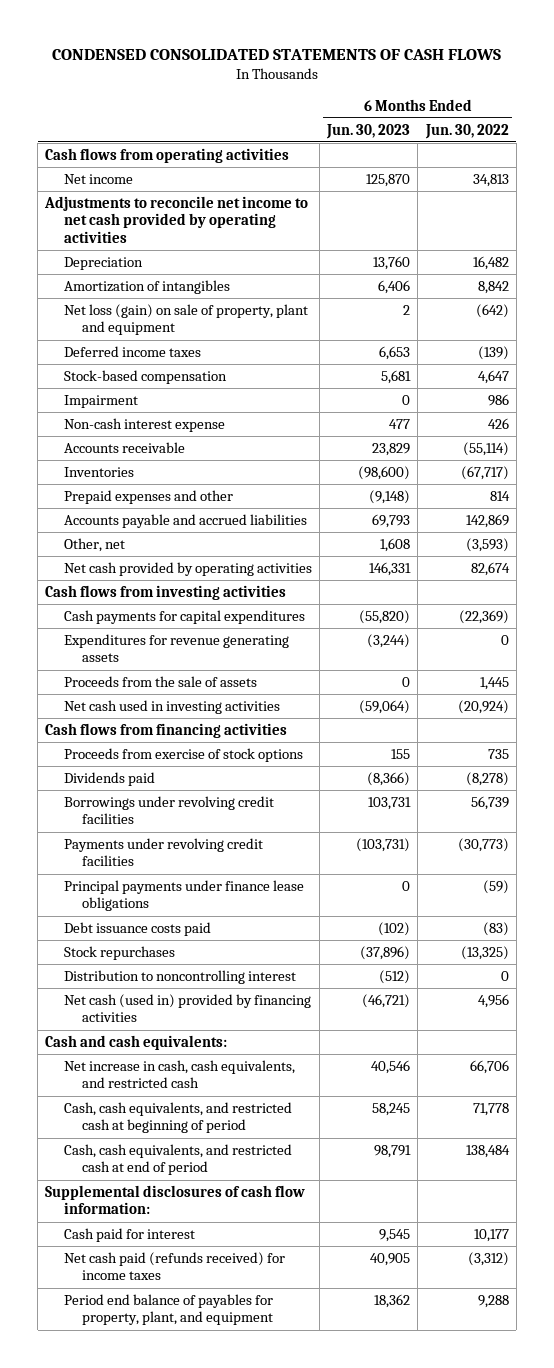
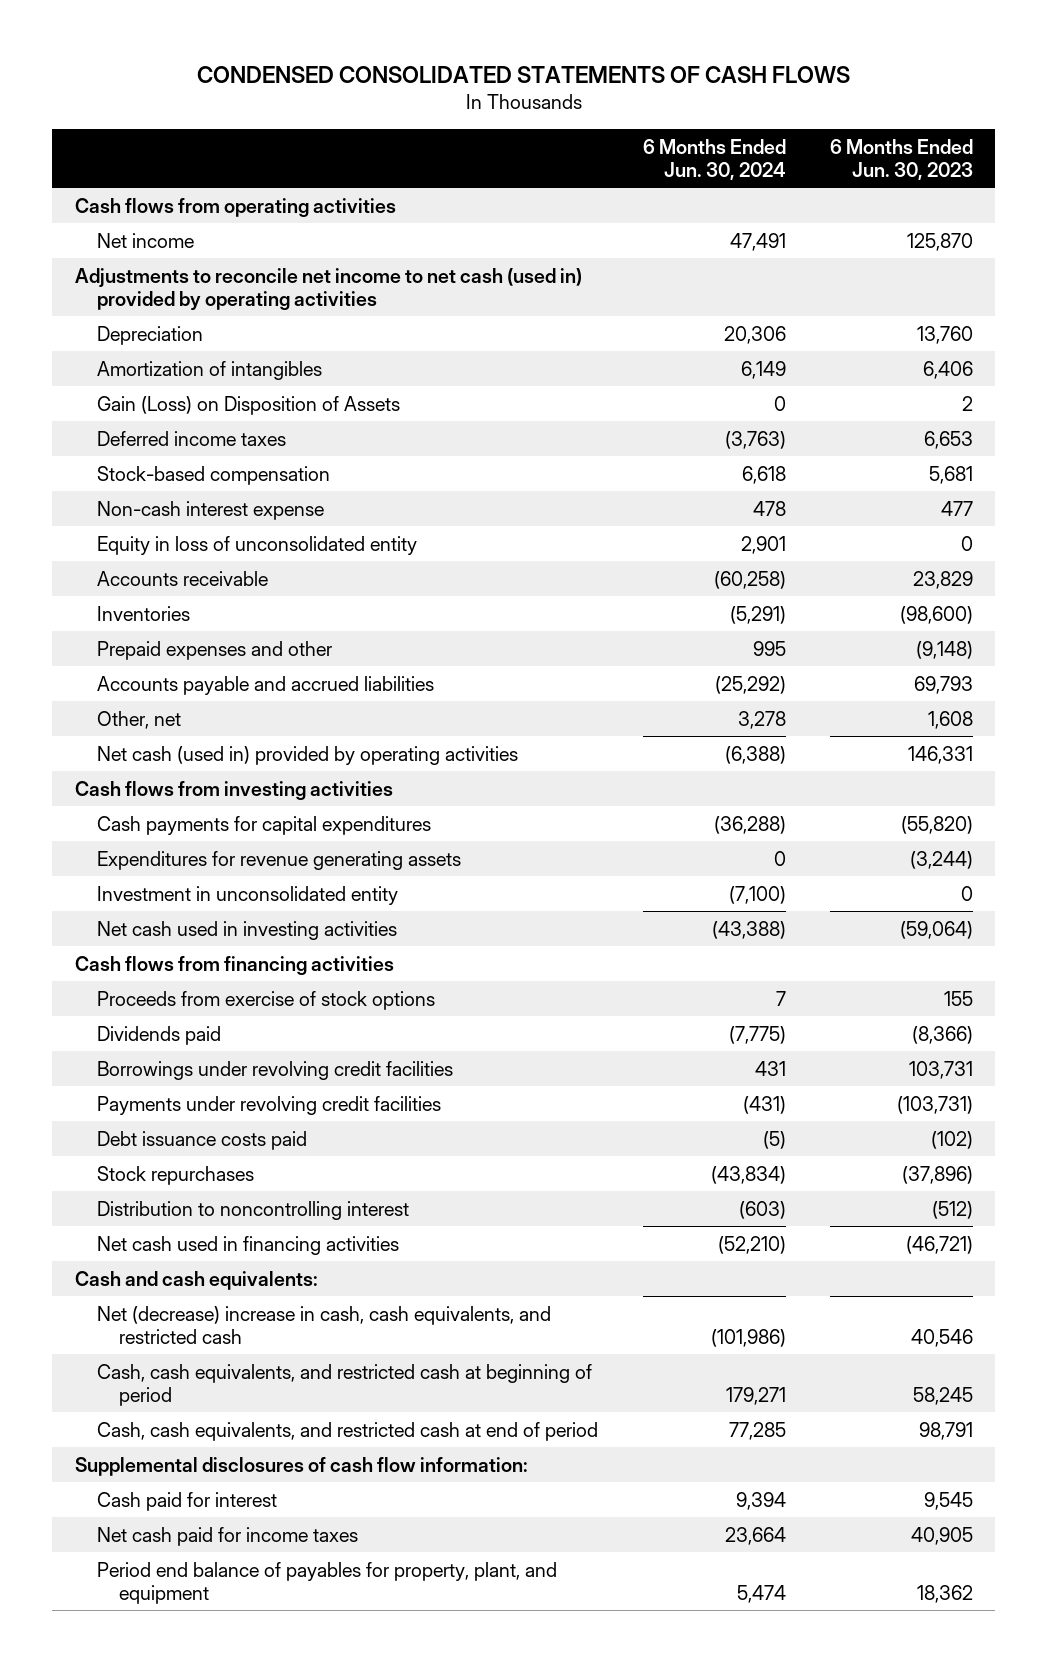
[424,123,509,139] Jun. 30, 2022 -> none
none -> [642,138,786,180] 6 Months Ended Jun. 30, 2024
[44,195,309,243] Adjustments to reconcile net income to net cash provided by operating activities -> [74,267,582,310] Adjustments to reconcile net income to net cash (used in) provided by operating activities
[63,303,308,336] Net loss (gain) on sale of property, plant and equipment -> [96,395,400,415] Gain (Loss) on Disposition of Assets
[63,394,138,408] Impairment -> none
none -> [96,535,417,555] Equity in loss of unconsolidated entity
[63,561,312,576] Net cash provided by operating activities -> [96,745,518,765] Net cash (used in) provided by operating activities
[63,675,257,687] Proceeds from the sale of assets -> none
none -> [96,885,398,905] Investment in unconsolidated entity
[63,879,304,912] Principal payments under finance lease obligations -> none
[63,993,311,1023] Net cash (used in) provided by financing activities -> [96,1235,399,1255] Net cash used in financing activities
[63,1059,295,1089] Net increase in cash, cash equivalents, and restricted cash -> [96,1305,551,1344] Net (decrease) increase in cash, cash equivalents, and restricted cash
[63,1251,285,1281] Net cash paid (refunds received) for income taxes -> [96,1526,358,1546] Net cash paid for income taxes

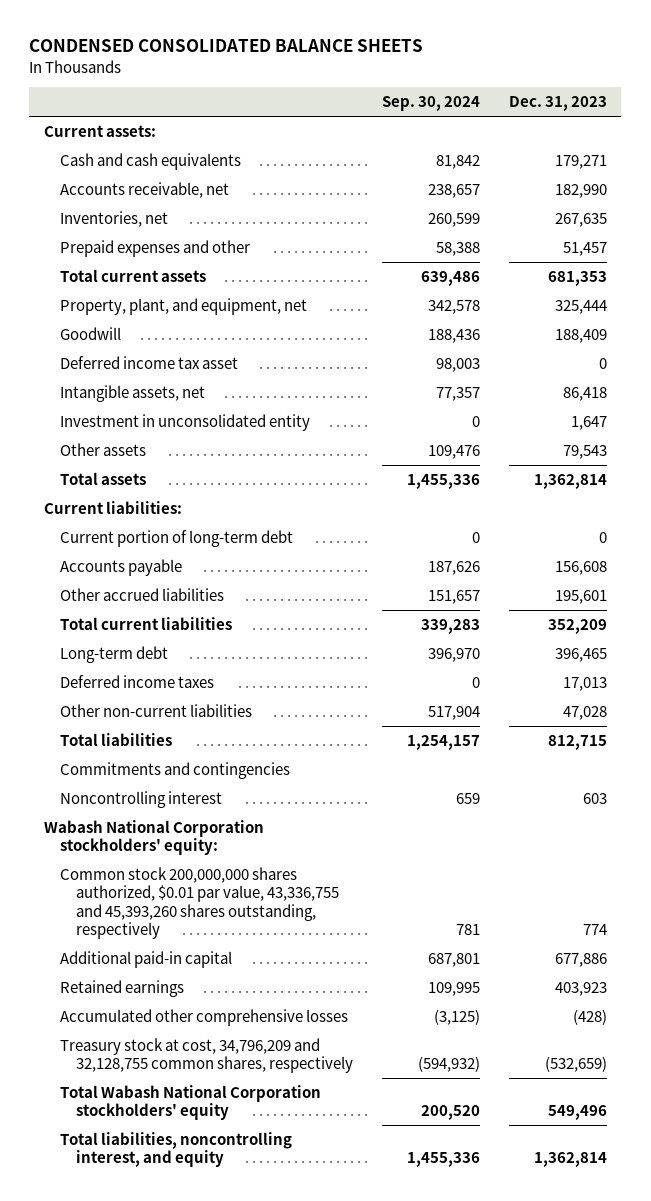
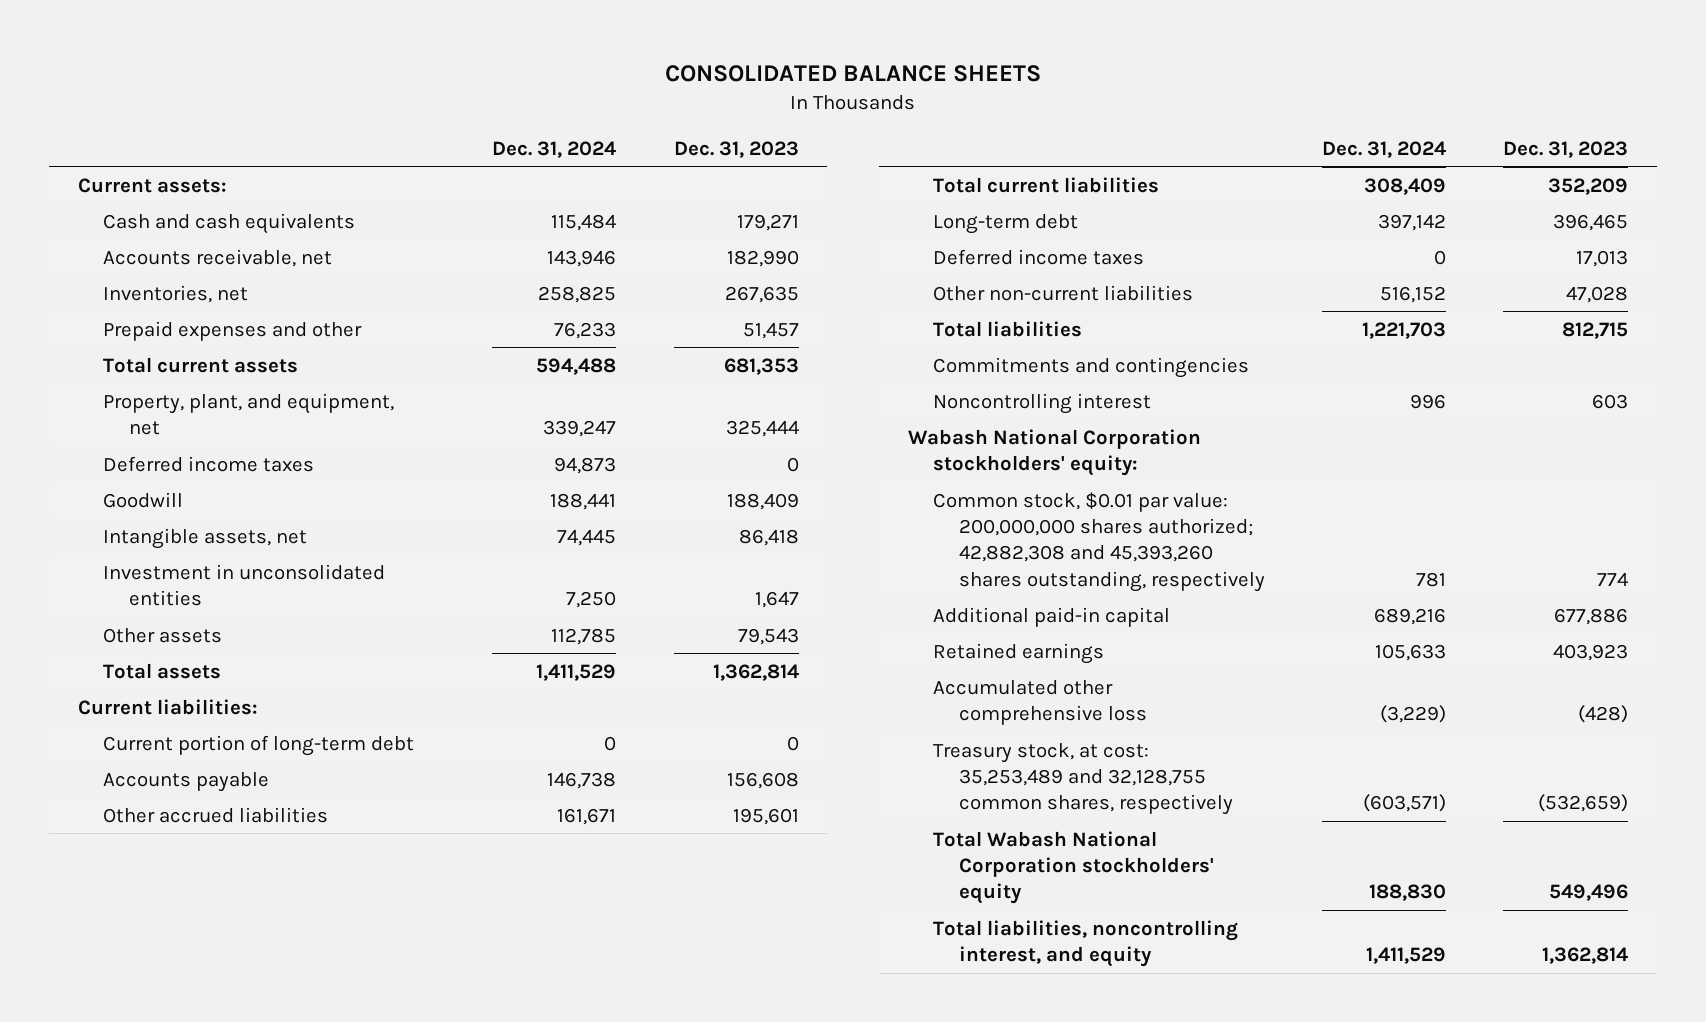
[29,39,424,53] CONDENSED CONSOLIDATED BALANCE SHEETS -> [665,65,1042,83] CONSOLIDATED BALANCE SHEETS
[382,96,481,112] Sep. 30, 2024 -> none
none -> [492,140,617,158] Dec. 31, 2024
none -> [103,455,315,472] Deferred income taxes
[60,355,239,369] Deferred income tax asset -> none
[60,413,311,431] Investment in unconsolidated entity -> [103,563,386,606] Investment in unconsolidated entities
[60,866,340,940] Common stock 200,000,000 shares authorized, $0.01 par value, 43,336,755 and 45,393,260 shares outstanding, respectively -> [933,491,1265,592] Common stock, $0.01 par value: 200,000,000 shares authorized; 42,882,308 and 45,393,260 shares outstanding, respectively
[60,1008,349,1026] Accumulated other comprehensive losses -> [933,679,1147,725] Accumulated other comprehensive loss
[60,1037,354,1074] Treasury stock at cost, 34,796,209 and 32,128,755 common shares, respectively -> [933,742,1233,816] Treasury stock, at cost: 35,253,489 and 32,128,755 common shares, respectively

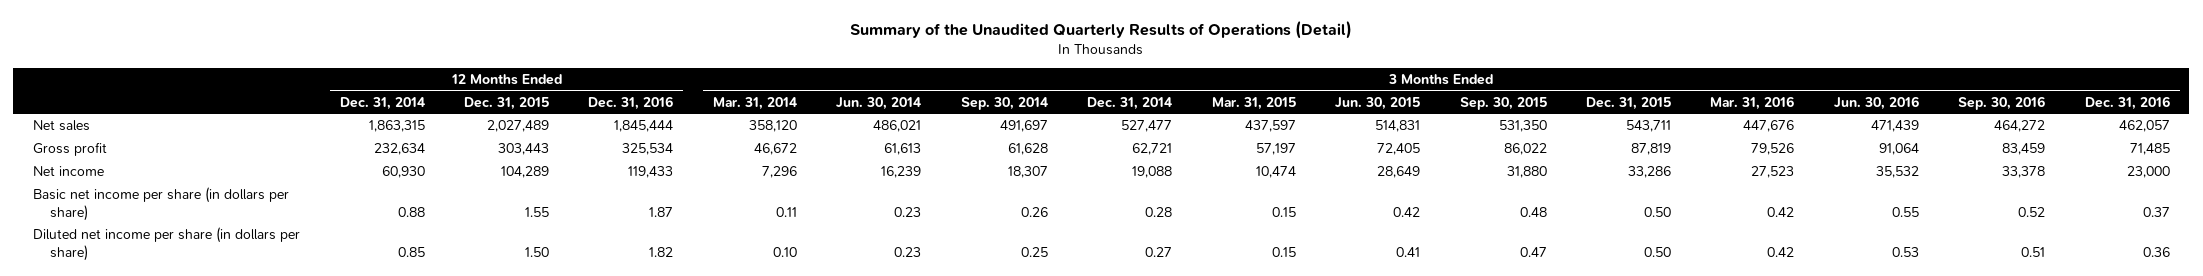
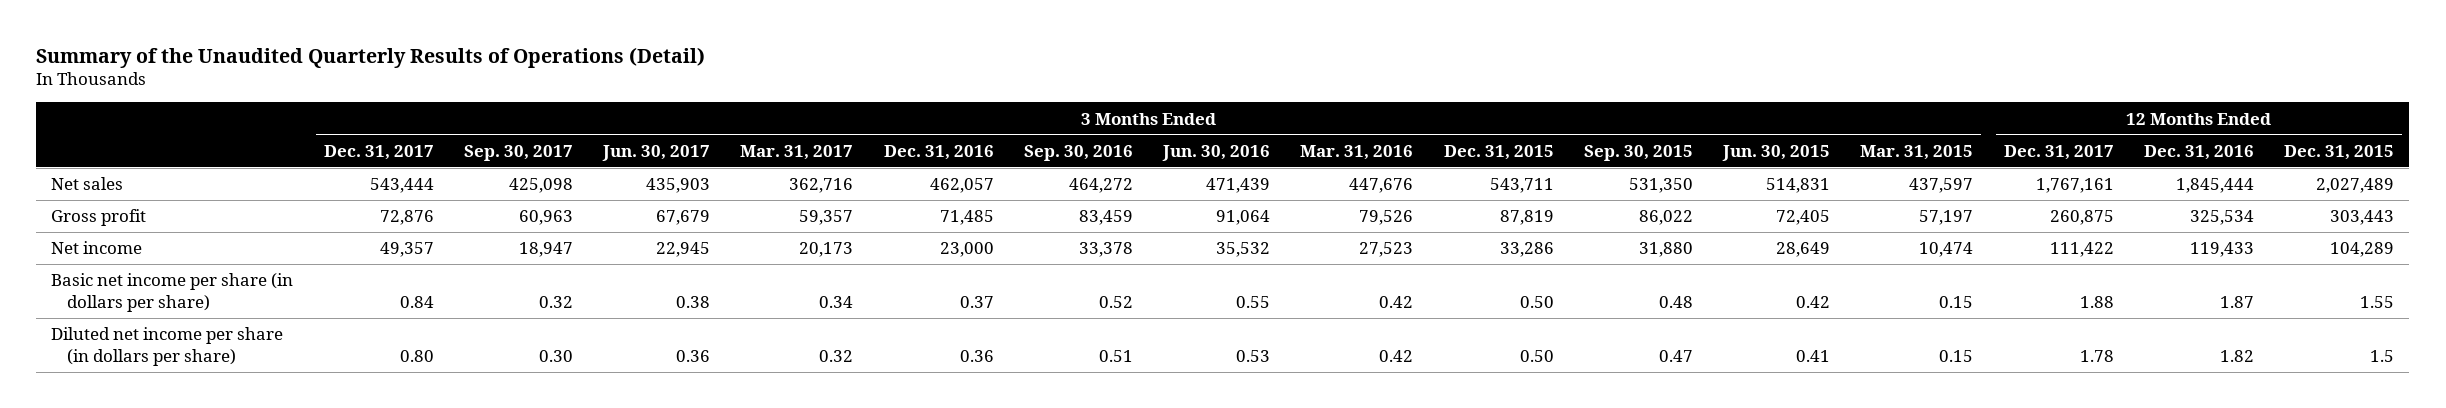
[339,96,425,110] Dec. 31, 2014 -> none
[712,96,797,110] Mar. 31, 2014 -> none
[836,96,922,110] Jun. 30, 2014 -> none
[960,96,1048,110] Sep. 30, 2014 -> none
[1087,96,1173,110] Dec. 31, 2014 -> none
none -> [323,144,434,160] Dec. 31, 2017
none -> [463,144,573,161] Sep. 30, 2017
none -> [602,144,711,161] Jun. 30, 2017
none -> [740,144,854,160] Mar. 31, 2017
none -> [2003,144,2114,160] Dec. 31, 2017
[525,246,550,257] 1.50 -> [2370,350,2395,363] 1.5

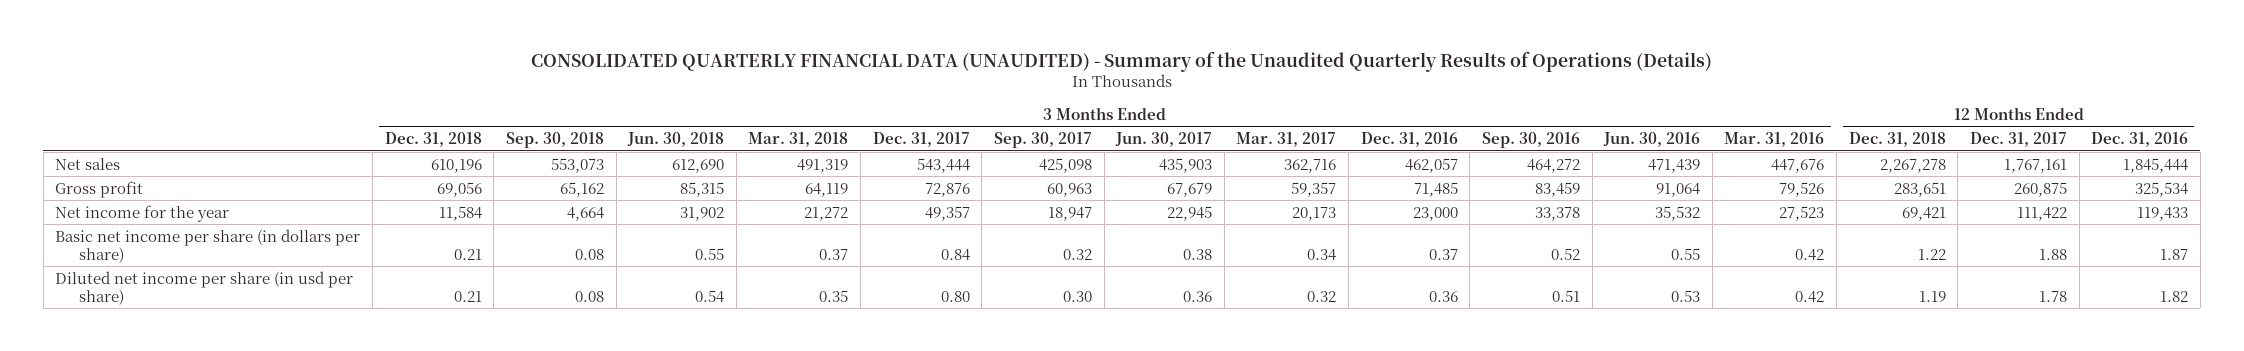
[36,46,706,68] Summary of the Unaudited Quarterly Results of Operations (Detail) -> [530,50,1712,72] CONSOLIDATED QUARTERLY FINANCIAL DATA (UNAUDITED) - Summary of the Unaudited Quarterly Results of Operations (Details)
[1443,144,1554,160] Dec. 31, 2015 -> none
[1583,144,1693,161] Sep. 30, 2015 -> none
[1722,144,1831,161] Jun. 30, 2015 -> none
[1860,144,1974,160] Mar. 31, 2015 -> none
[2284,144,2395,160] Dec. 31, 2015 -> none
none -> [384,132,482,148] Dec. 31, 2018
none -> [505,132,604,149] Sep. 30, 2018
none -> [627,132,725,148] Jun. 30, 2018
none -> [748,132,849,148] Mar. 31, 2018
none -> [1848,132,1946,148] Dec. 31, 2018
[51,241,143,255] Net income -> [55,204,230,222] Net income for the year
[51,327,284,367] Diluted net income per share (in dollars per share) -> [55,270,354,305] Diluted net income per share (in usd per share)

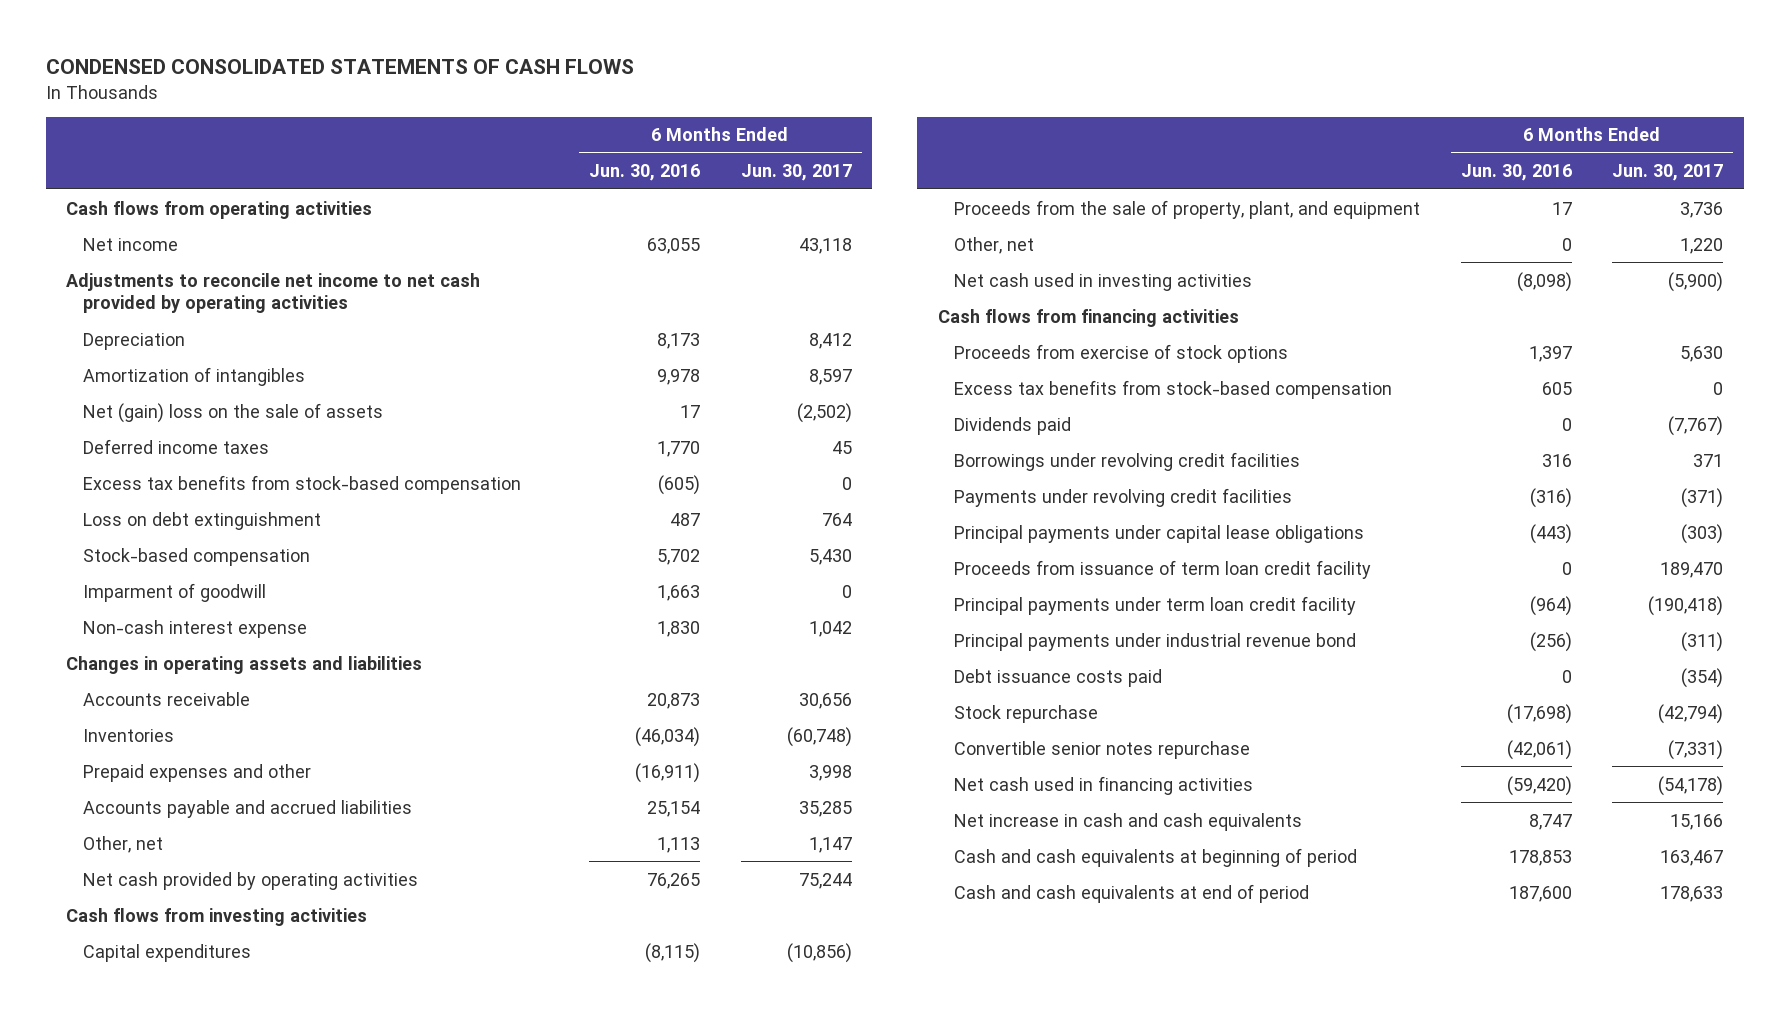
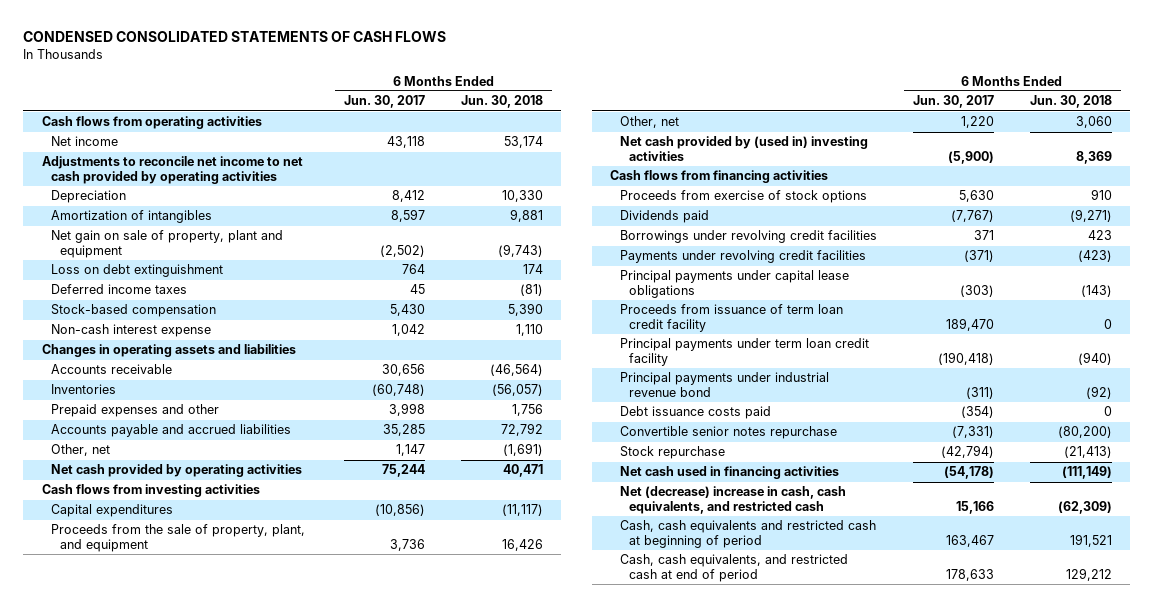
[589,164,701,182] Jun. 30, 2016 -> none
none -> [461,95,544,109] Jun. 30, 2018
[82,474,521,494] Excess tax benefits from stock-based compensation -> none
[82,402,383,423] Net (gain) loss on the sale of assets -> [50,230,283,258] Net gain on sale of property, plant and equipment
[82,438,269,454] Deferred income taxes -> [50,284,187,295] Deferred income taxes
[82,582,266,602] Imparment of goodwill -> none
[954,272,1253,291] Net cash used in investing activities -> [619,136,868,161] Net cash provided by (used in) investing activities
[954,379,1393,399] Excess tax benefits from stock-based compensation -> none
[954,704,1099,723] Stock repurchase -> [619,446,725,460] Stock repurchase
[954,812,1303,831] Net increase in cash and cash equivalents -> [619,486,846,514] Net (decrease) increase in cash, cash equivalents, and restricted cash
[954,847,1358,867] Cash and cash equivalents at beginning of period -> [619,520,876,548] Cash, cash equivalents and restricted cash at beginning of period
[954,883,1310,903] Cash and cash equivalents at end of period -> [619,554,848,582] Cash, cash equivalents, and restricted cash at end of period

